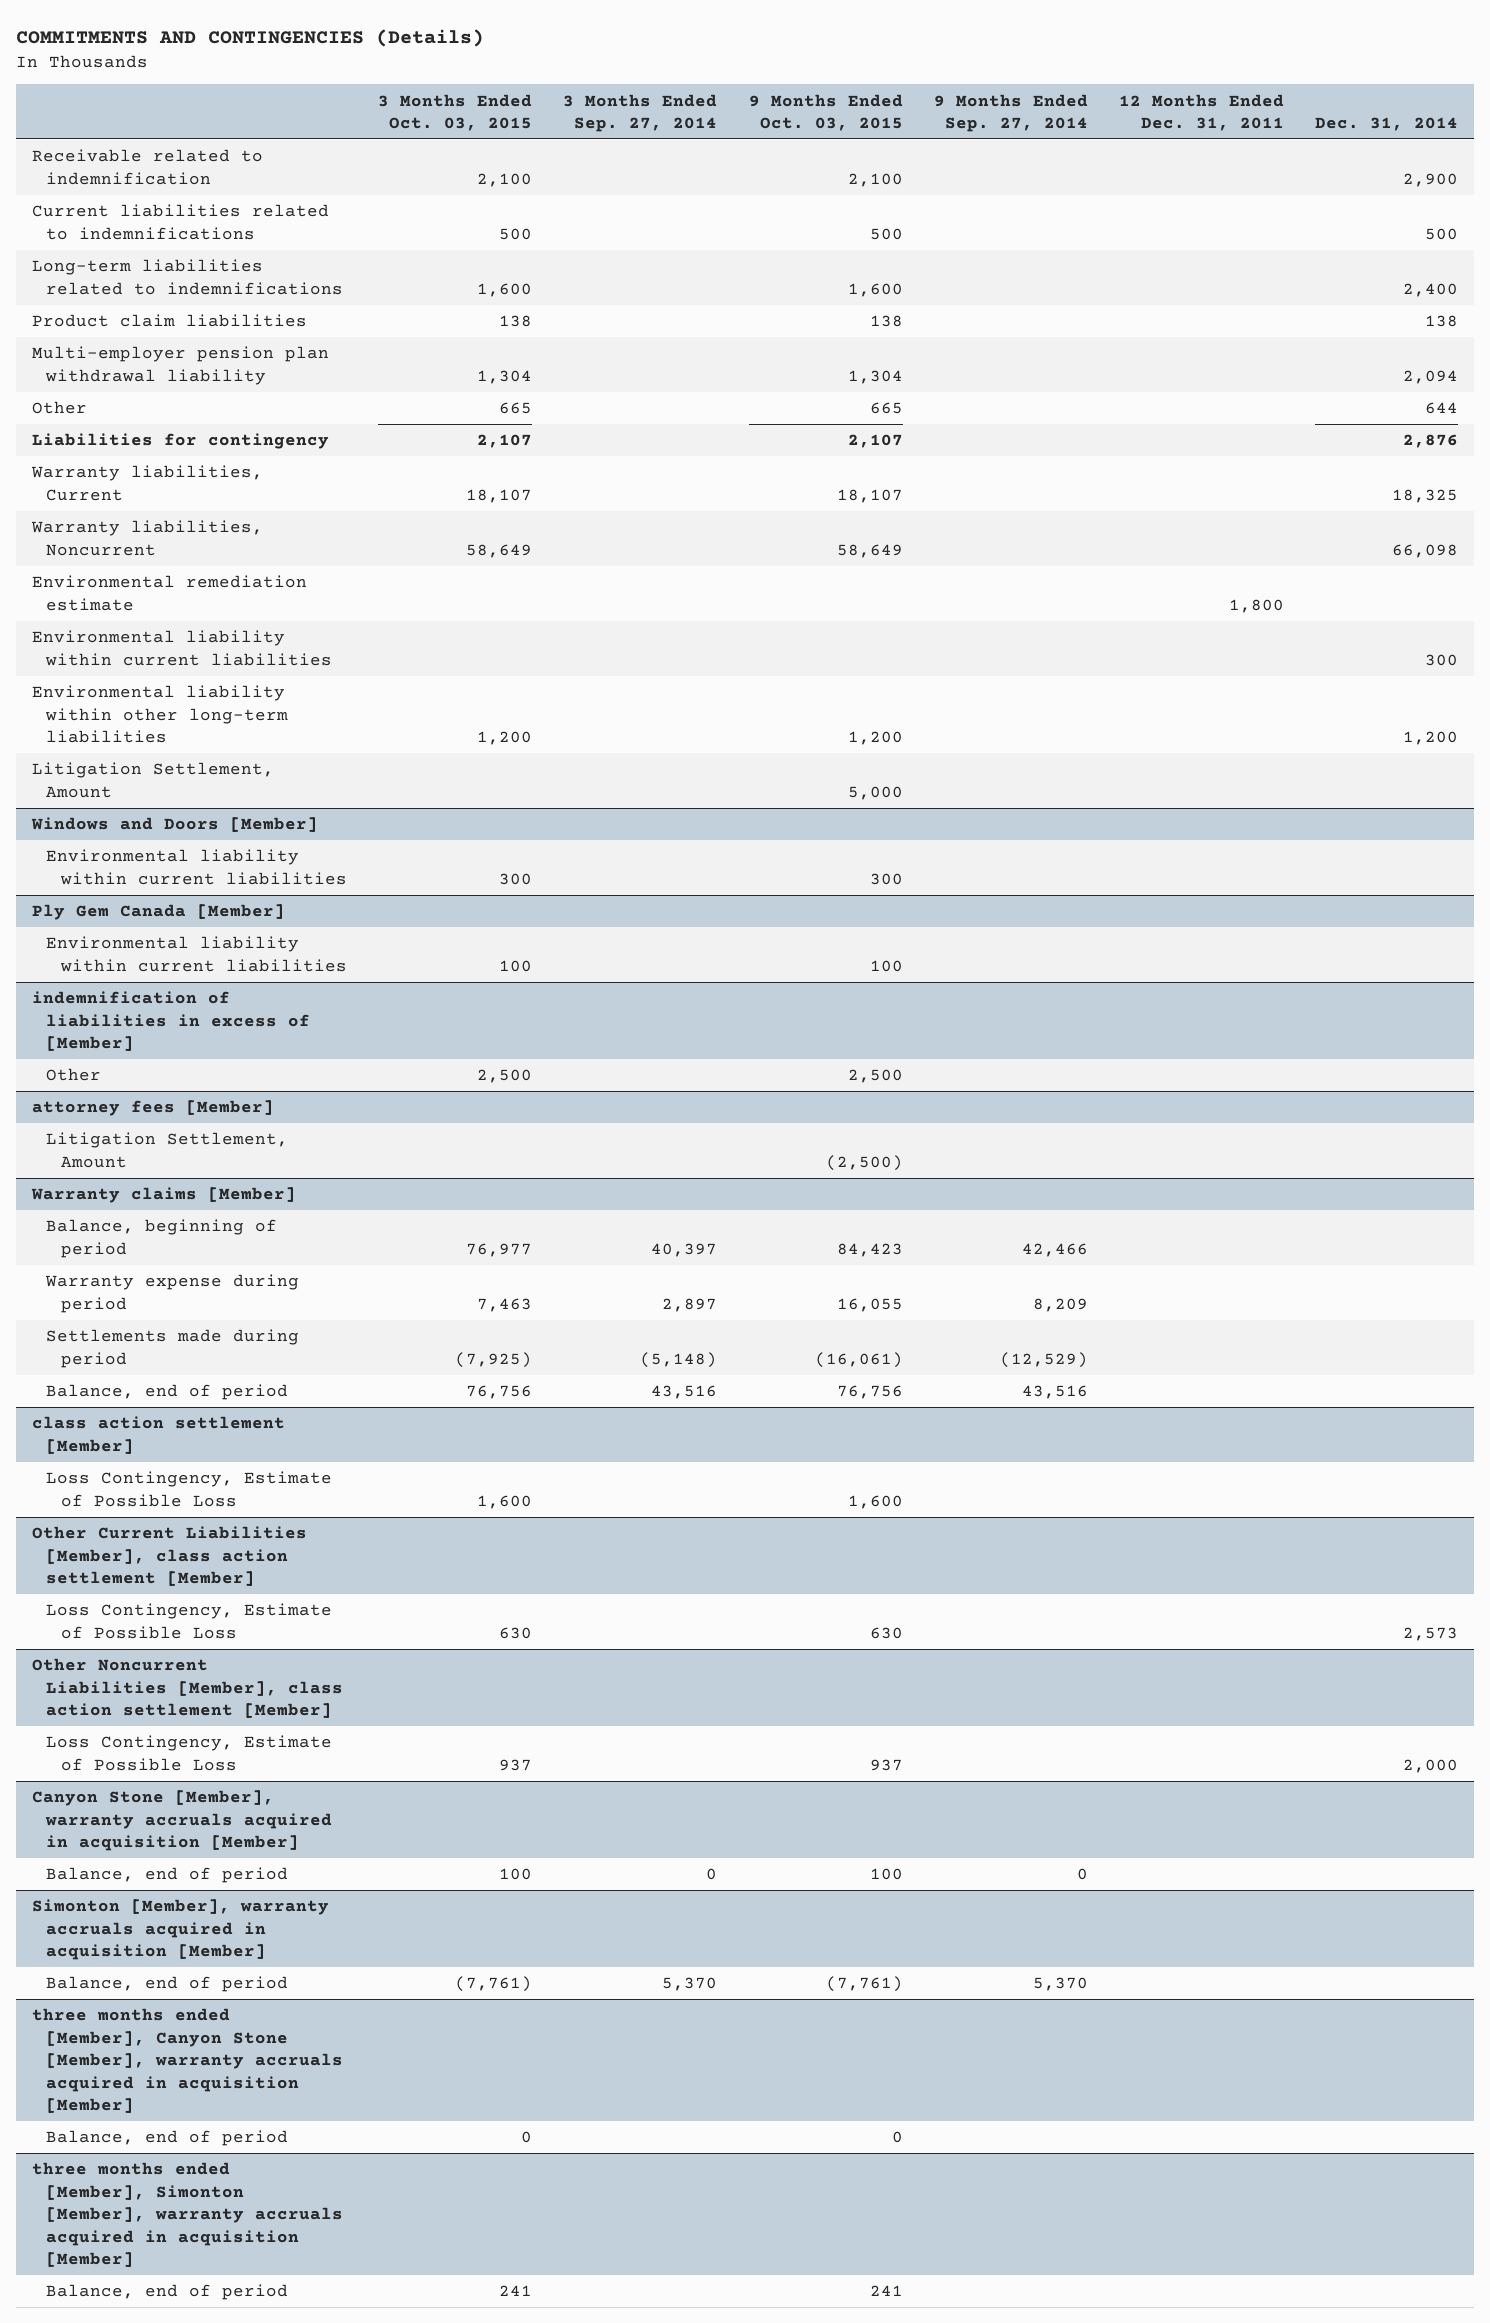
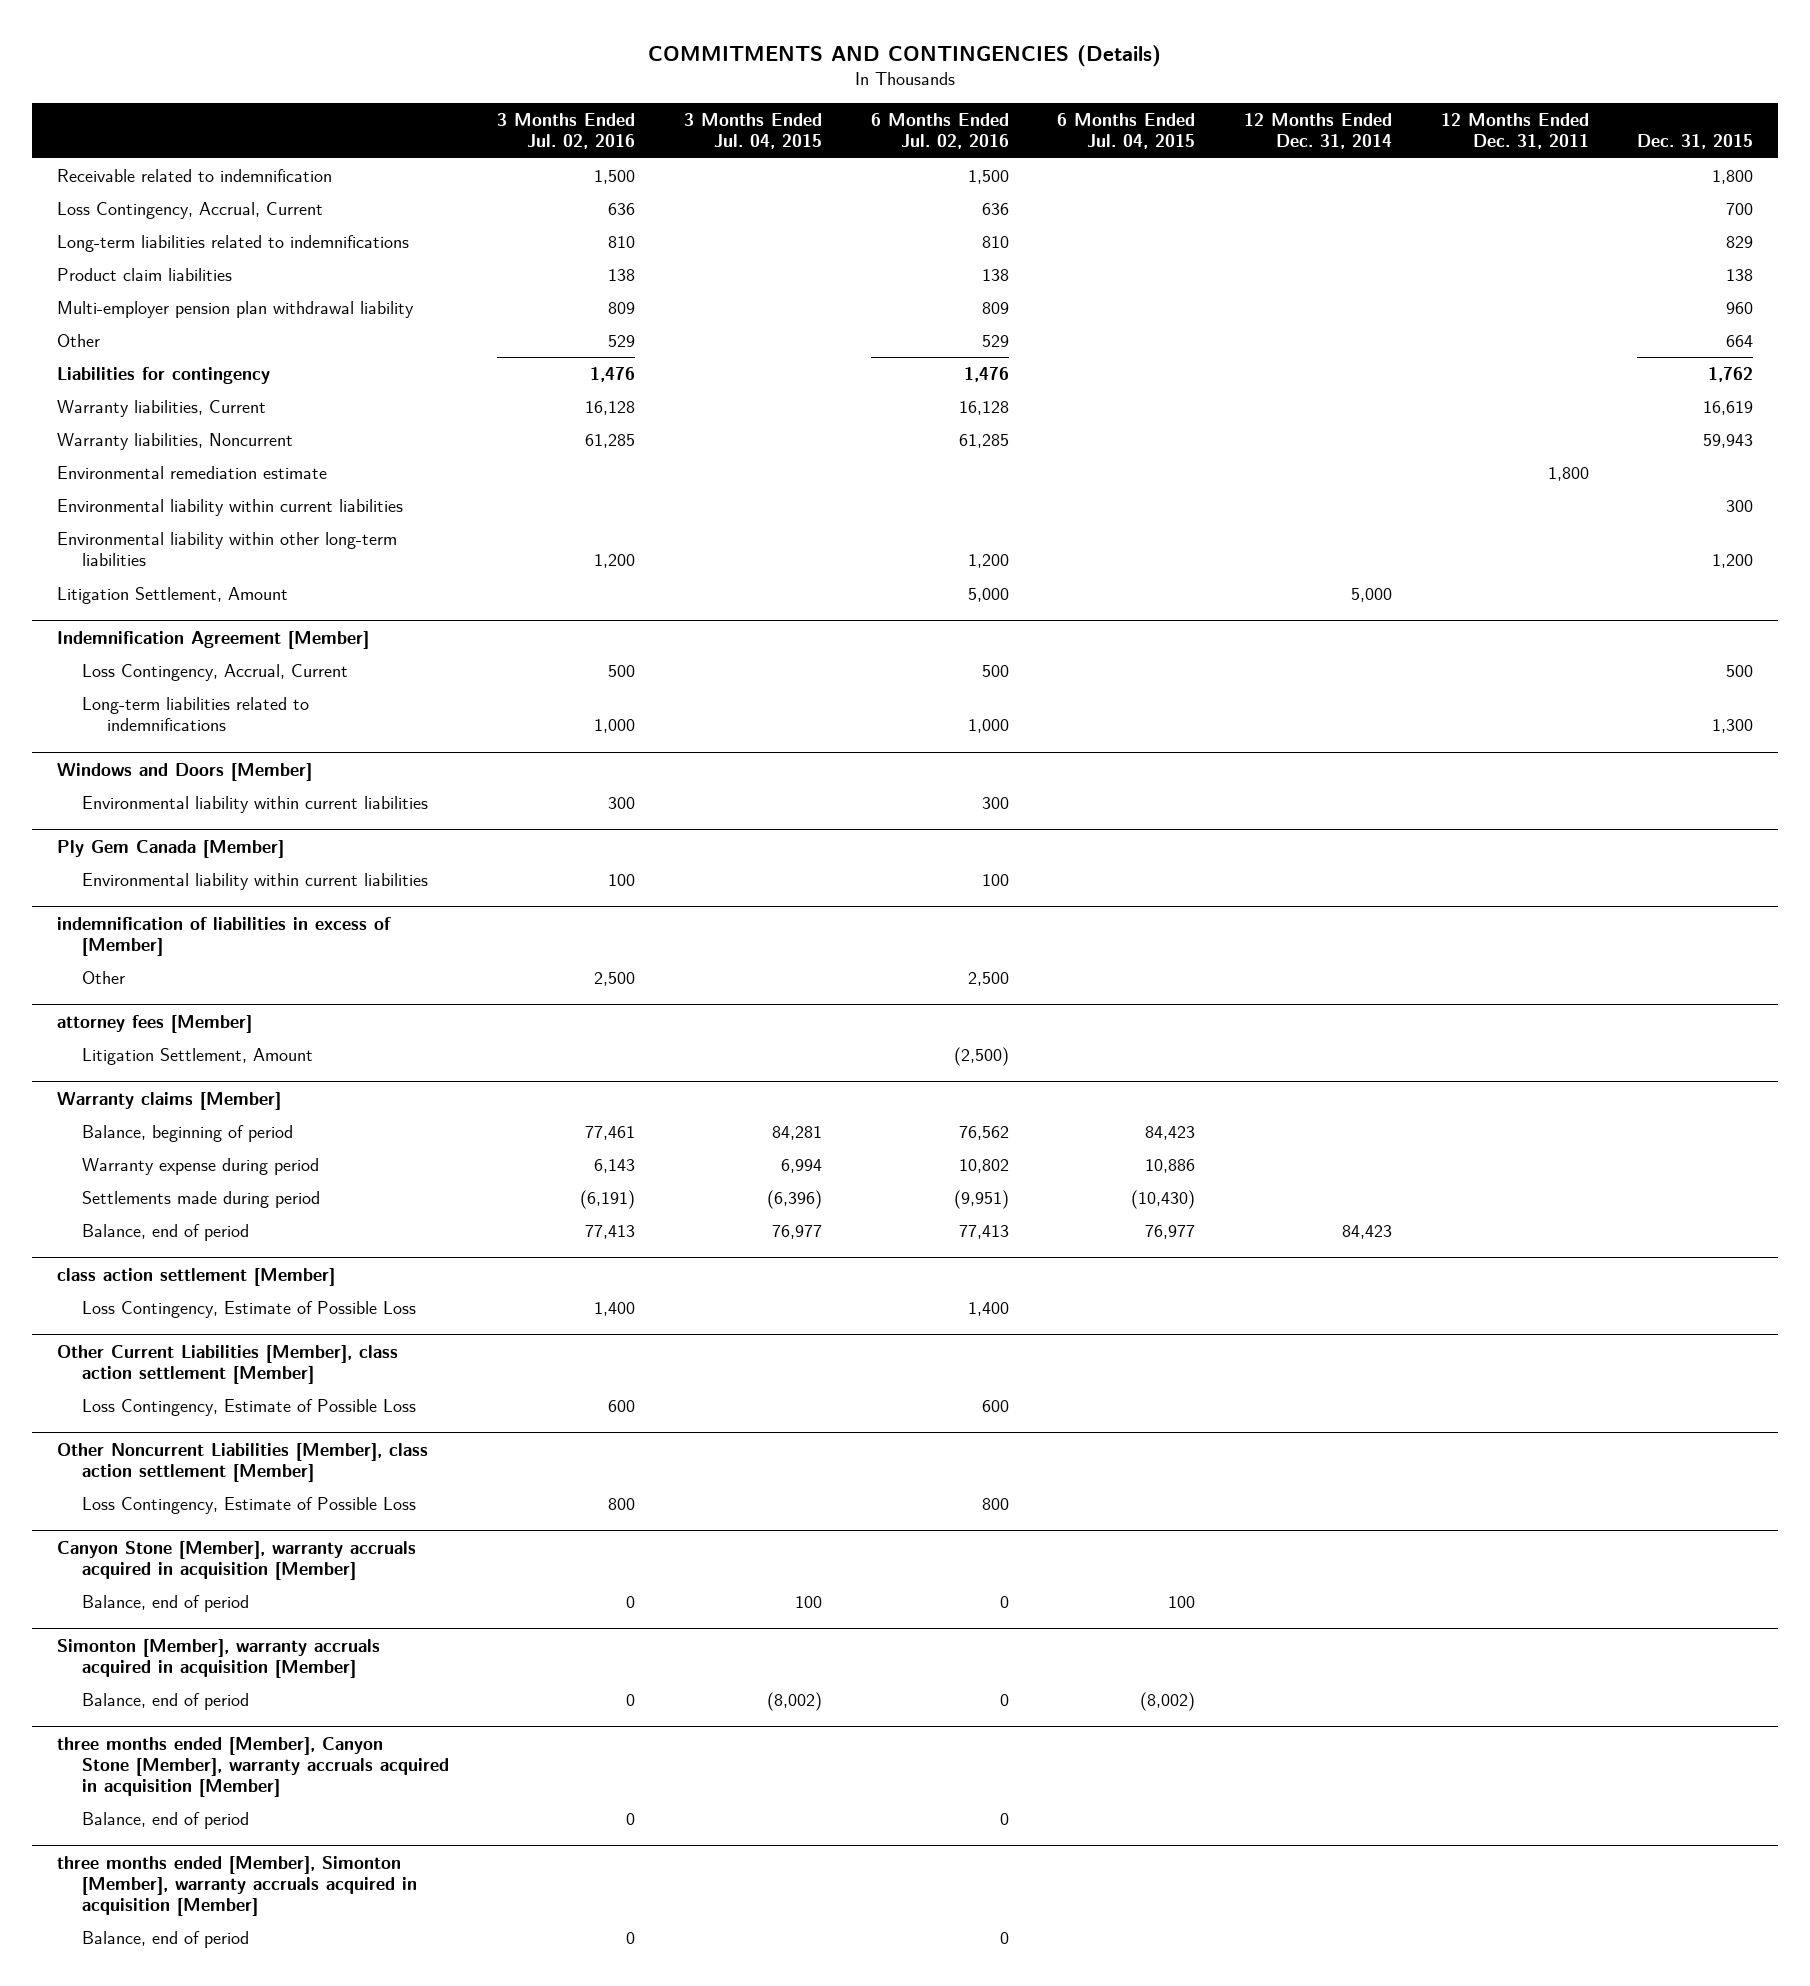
[378,93,533,132] 3 Months Ended Oct. 03, 2015 -> none
[563,93,718,133] 3 Months Ended Sep. 27, 2014 -> none
[748,93,903,132] 9 Months Ended Oct. 03, 2015 -> none
[933,93,1088,133] 9 Months Ended Sep. 27, 2014 -> none
[1315,117,1459,132] Dec. 31, 2014 -> none
none -> [497,113,636,150] 3 Months Ended Jul. 02, 2016
none -> [684,113,823,150] 3 Months Ended Jul. 04, 2015
none -> [870,113,1009,150] 6 Months Ended Jul. 02, 2016
none -> [1057,113,1196,150] 6 Months Ended Jul. 04, 2015
none -> [1243,113,1392,150] 12 Months Ended Dec. 31, 2014
none -> [1637,134,1754,150] Dec. 31, 2015
[31,204,329,240] Current liabilities related to indemnifications -> [56,201,323,219] Loss Contingency, Accrual, Current
none -> [56,630,369,649] Indemnification Agreement [Member]
none -> [81,663,348,681] Loss Contingency, Accrual, Current
none -> [81,696,309,732] Long-term liabilities related to indemnifications

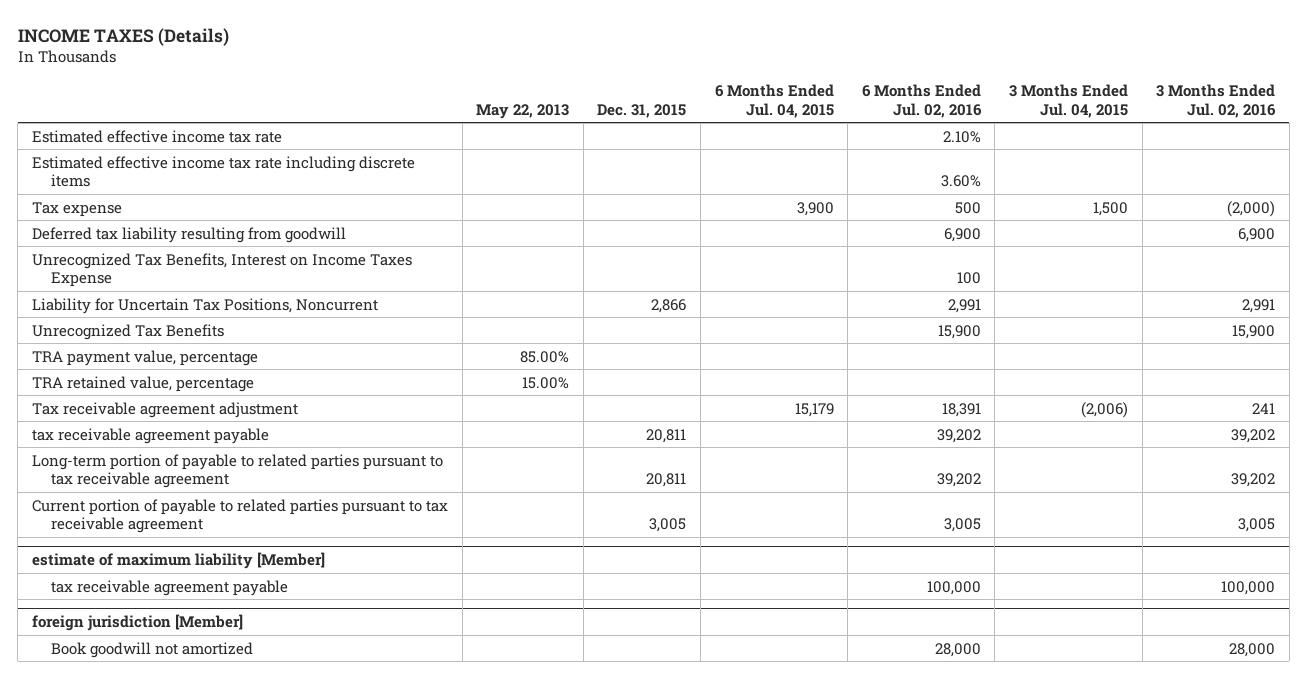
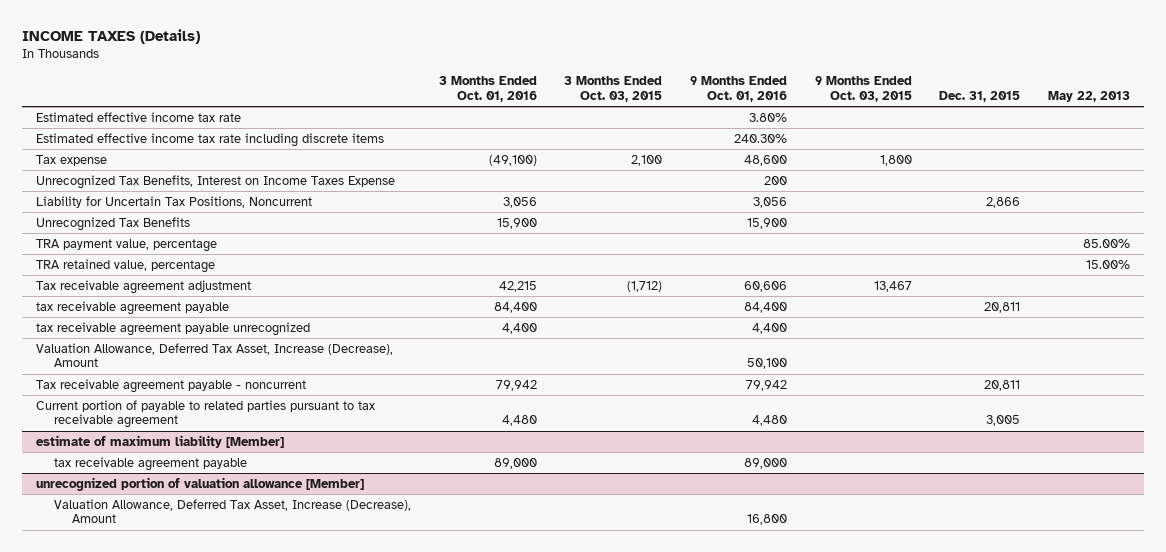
[714,83,834,118] 6 Months Ended Jul. 04, 2015 -> none
[861,83,982,118] 6 Months Ended Jul. 02, 2016 -> none
[1008,83,1128,118] 3 Months Ended Jul. 04, 2015 -> none
[1156,83,1277,118] 3 Months Ended Jul. 02, 2016 -> none
none -> [438,76,537,102] 3 Months Ended Oct. 01, 2016
none -> [564,76,663,102] 3 Months Ended Oct. 03, 2015
none -> [689,76,787,102] 9 Months Ended Oct. 01, 2016
none -> [814,76,912,102] 9 Months Ended Oct. 03, 2015
[32,226,347,243] Deferred tax liability resulting from goodwill -> none
none -> [36,321,311,336] tax receivable agreement payable unrecognized
none -> [36,342,394,368] Valuation Allowance, Deferred Tax Asset, Increase (Decrease), Amount
[32,453,444,489] Long-term portion of payable to related parties pursuant to tax receivable agreement -> [36,378,307,393] Tax receivable agreement payable - noncurrent
[32,613,244,631] foreign jurisdiction [Member] -> none
[51,641,254,658] Book goodwill not amortized -> none
none -> [36,476,365,491] unrecognized portion of valuation allowance [Member]
none -> [53,498,411,524] Valuation Allowance, Deferred Tax Asset, Increase (Decrease), Amount

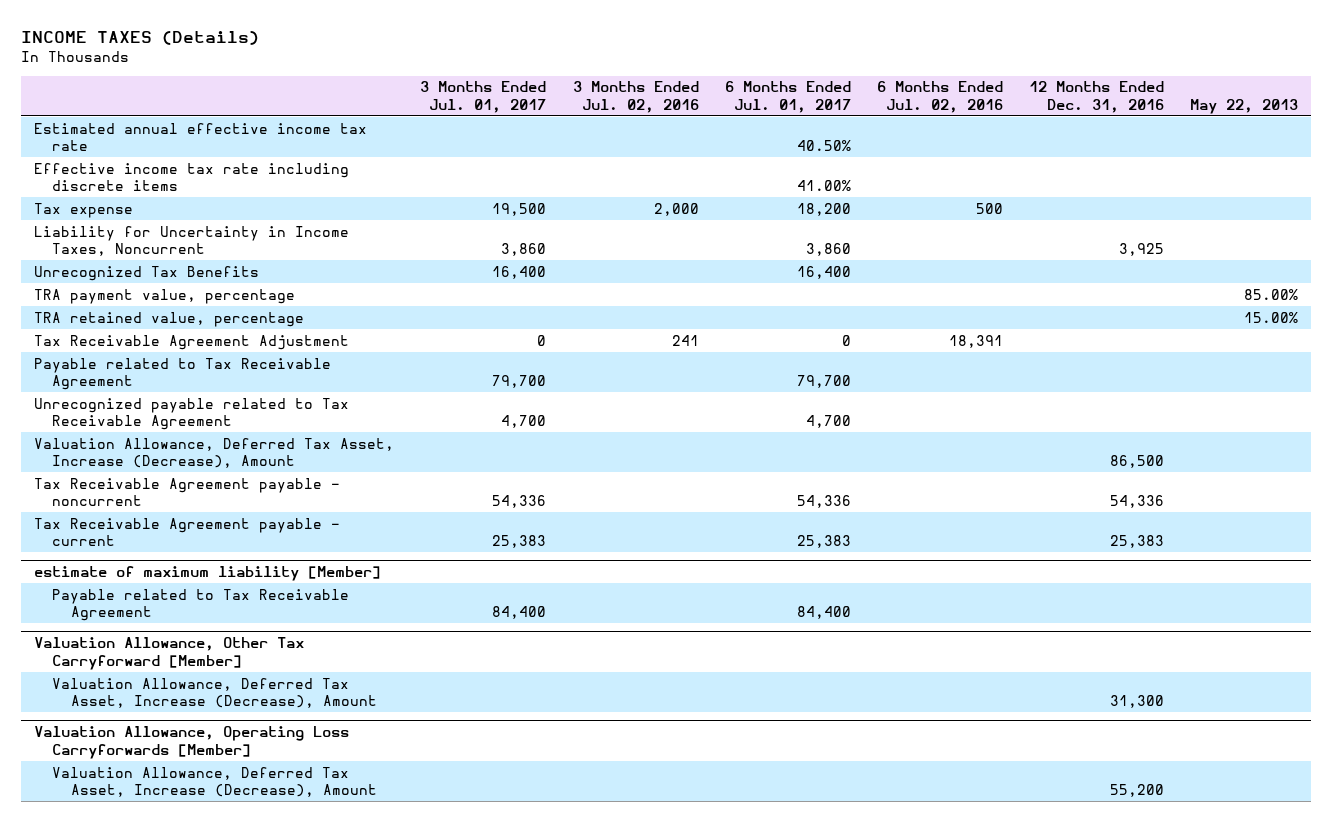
[438,76,537,102] 3 Months Ended Oct. 01, 2016 -> none
[564,76,663,102] 3 Months Ended Oct. 03, 2015 -> none
[689,76,787,102] 9 Months Ended Oct. 01, 2016 -> none
[814,76,912,102] 9 Months Ended Oct. 03, 2015 -> none
[939,90,1021,102] Dec. 31, 2015 -> none
none -> [420,81,547,113] 3 Months Ended Jul. 01, 2017
none -> [572,81,699,113] 3 Months Ended Jul. 02, 2016
none -> [724,81,851,113] 6 Months Ended Jul. 01, 2017
none -> [876,81,1003,113] 6 Months Ended Jul. 02, 2016
none -> [1028,81,1164,113] 12 Months Ended Dec. 31, 2016
[36,111,242,122] Estimated effective income tax rate -> [34,122,368,152] Estimated annual effective income tax rate
[36,132,385,147] Estimated effective income tax rate including discrete items -> [34,162,350,192] Effective income tax rate including discrete items
[36,174,396,189] Unrecognized Tax Benefits, Interest on Income Taxes Expense -> none
[36,195,313,208] Liability for Uncertain Tax Positions, Noncurrent -> [34,225,350,257] Liability for Uncertainty in Income Taxes, Noncurrent
[36,279,252,294] Tax receivable agreement adjustment -> [34,334,350,350] Tax Receivable Agreement Adjustment
[36,300,230,315] tax receivable agreement payable -> [34,357,332,391] Payable related to Tax Receivable Agreement
[36,321,311,336] tax receivable agreement payable unrecognized -> [34,397,350,431] Unrecognized payable related to Tax Receivable Agreement
[36,378,307,393] Tax receivable agreement payable - noncurrent -> [34,477,341,507] Tax Receivable Agreement payable - noncurrent
[36,399,376,429] Current portion of payable to related parties pursuant to tax receivable agreement -> [34,517,341,547] Tax Receivable Agreement payable - current
[36,476,365,491] unrecognized portion of valuation allowance [Member] -> none
[53,498,411,524] Valuation Allowance, Deferred Tax Asset, Increase (Decrease), Amount -> none
[53,456,247,471] tax receivable agreement payable -> [52,588,350,622] Payable related to Tax Receivable Agreement
none -> [34,637,305,670] Valuation Allowance, Other Tax Carryforward [Member]
none -> [52,677,377,709] Valuation Allowance, Deferred Tax Asset, Increase (Decrease), Amount
none -> [34,726,350,759] Valuation Allowance, Operating Loss Carryforwards [Member]
none -> [52,766,377,798] Valuation Allowance, Deferred Tax Asset, Increase (Decrease), Amount

